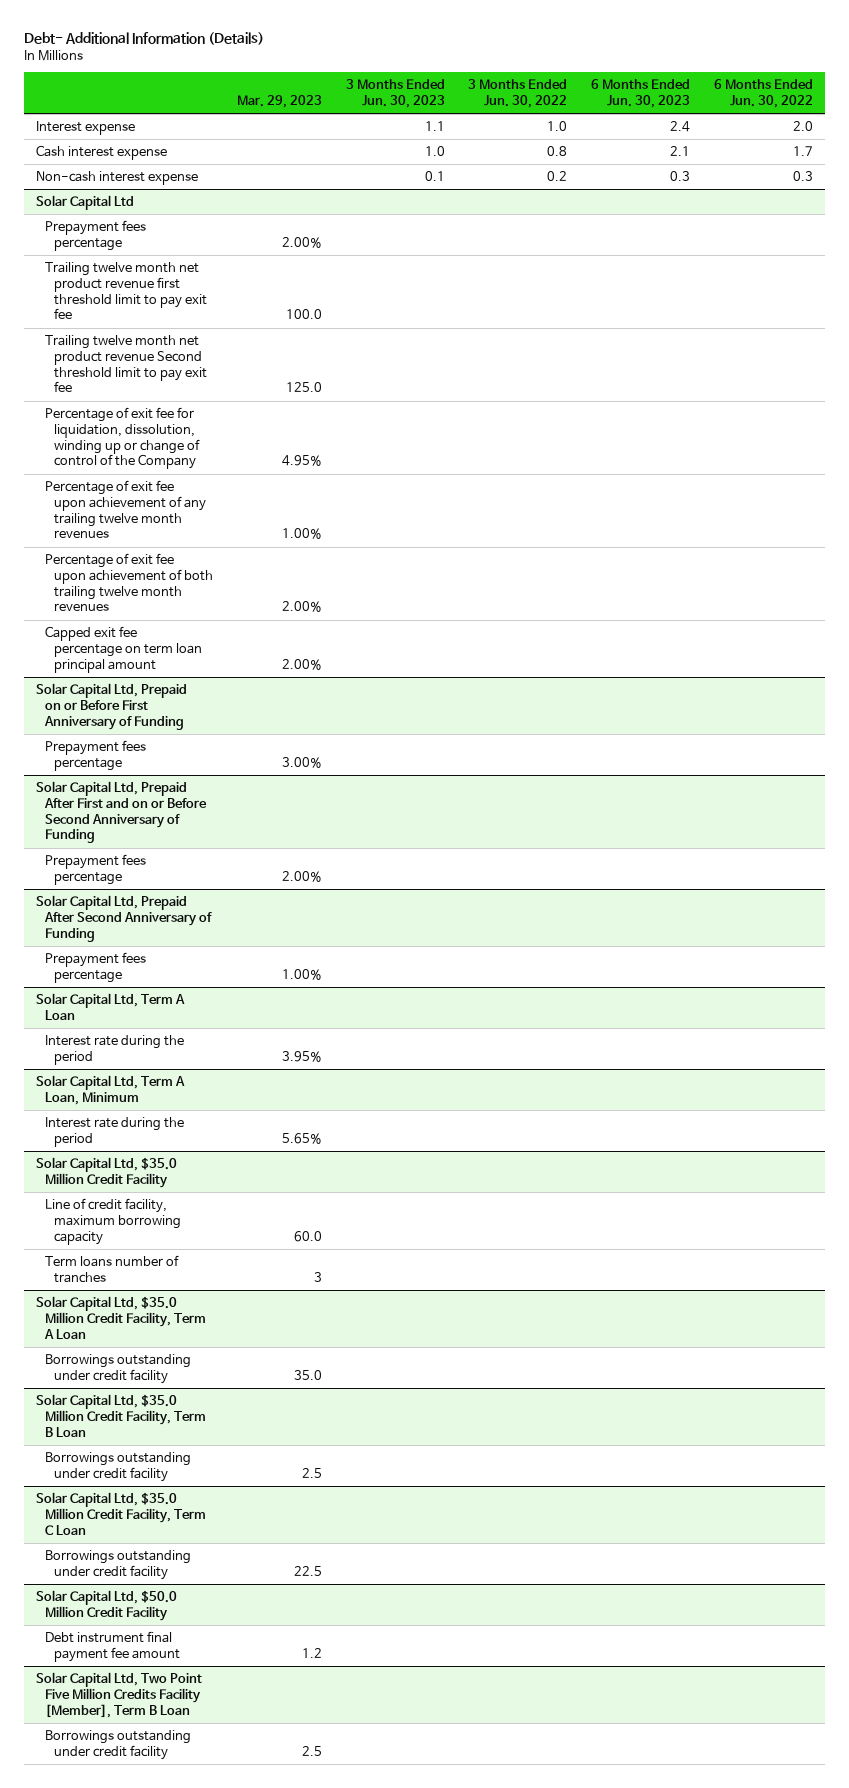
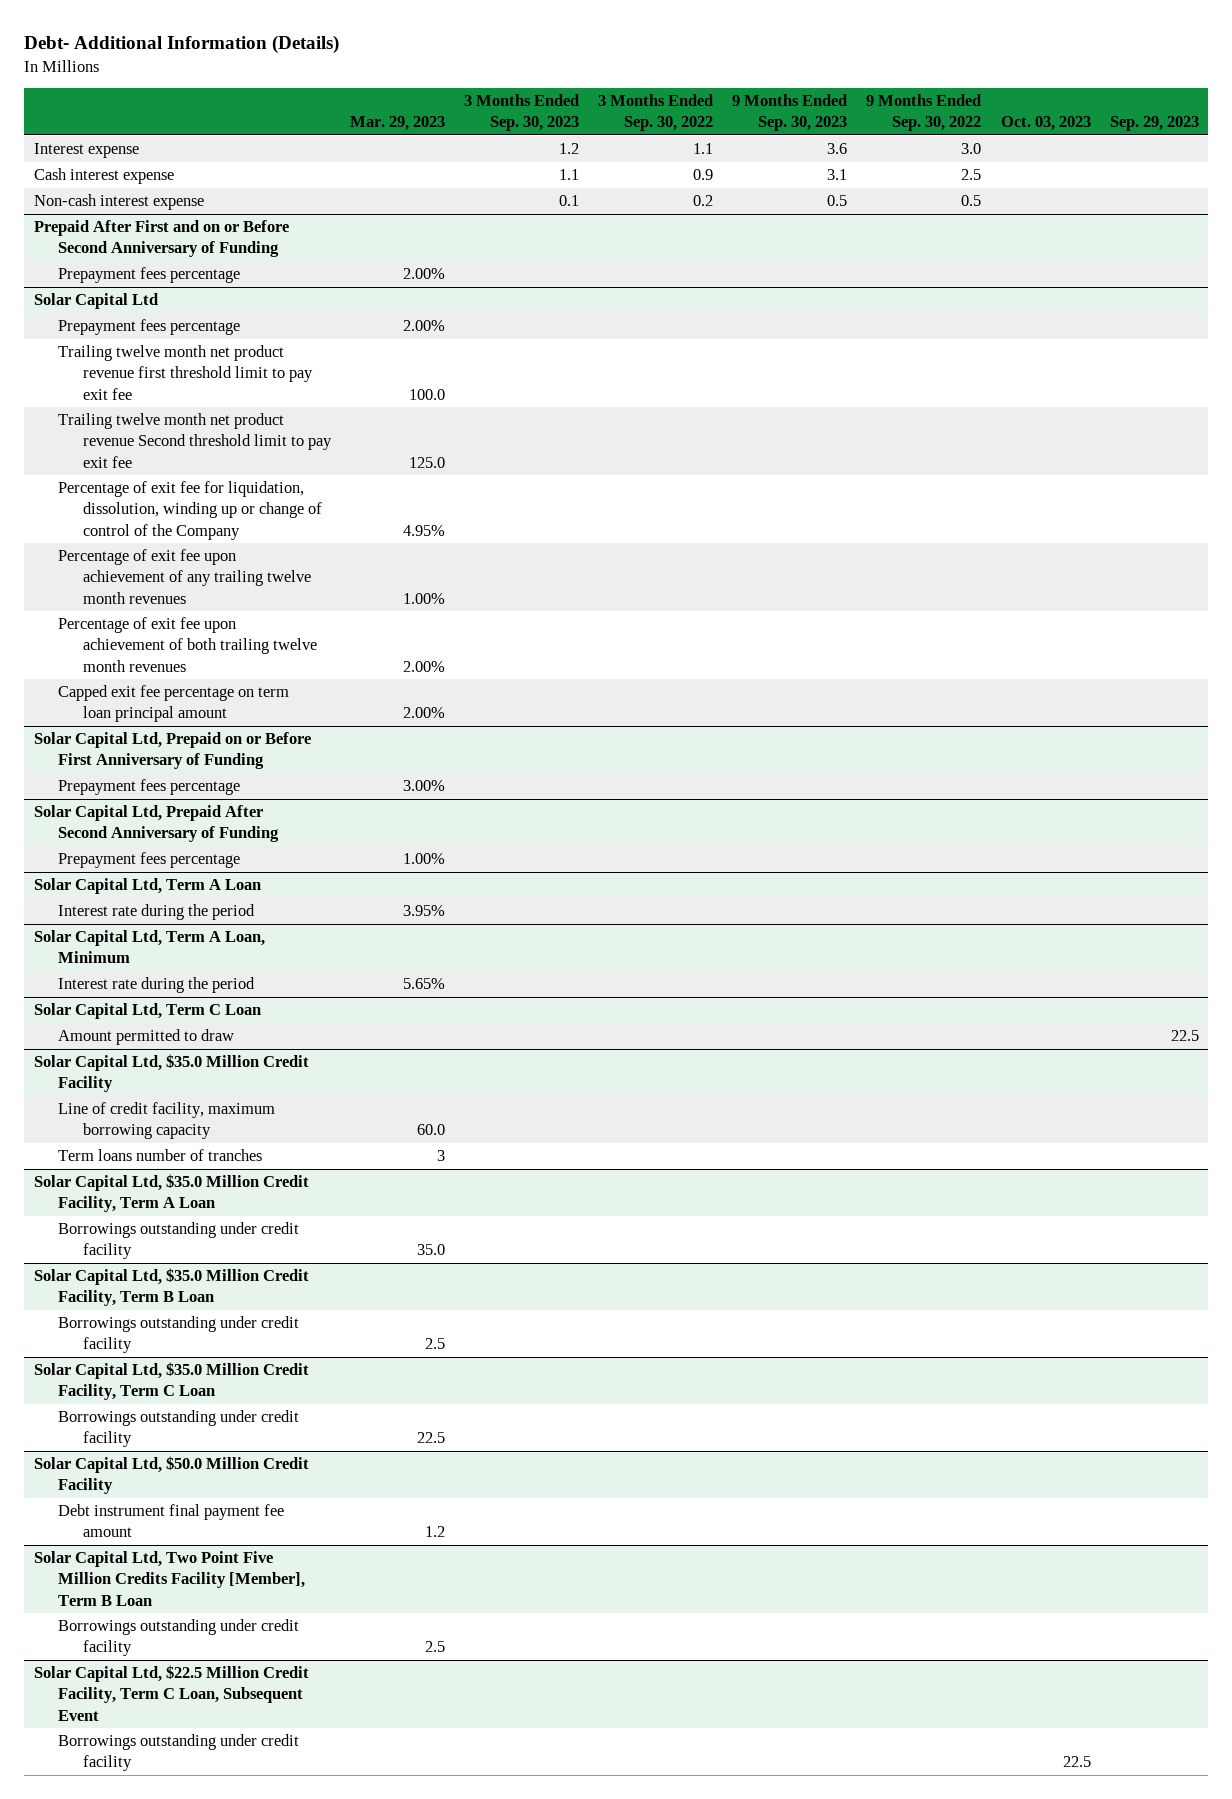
[345,79,445,109] 3 Months Ended Jun. 30, 2023 -> none
[468,79,568,109] 3 Months Ended Jun. 30, 2022 -> none
[591,79,691,109] 6 Months Ended Jun. 30, 2023 -> none
[713,79,813,109] 6 Months Ended Jun. 30, 2022 -> none
none -> [463,94,579,132] 3 Months Ended Sep. 30, 2023
none -> [598,94,714,132] 3 Months Ended Sep. 30, 2022
none -> [732,94,848,132] 9 Months Ended Sep. 30, 2023
none -> [866,94,982,132] 9 Months Ended Sep. 30, 2022
none -> [1000,116,1091,132] Oct. 03, 2023
none -> [1109,116,1199,132] Sep. 29, 2023
none -> [33,220,289,258] Prepaid After First and on or Before Second Anniversary of Funding
none -> [58,267,241,284] Prepayment fees percentage
[36,780,208,844] Solar Capital Ltd, Prepaid After First and on or Before Second Anniversary of Funding -> none
[45,853,147,885] Prepayment fees percentage -> none
none -> [33,1003,261,1020] Solar Capital Ltd, Term C Loan
none -> [58,1029,235,1046] Amount permitted to draw
none -> [33,1665,309,1721] Solar Capital Ltd, $22.5 Million Credit Facility, Term C Loan, Subsequent Event
none -> [58,1734,300,1772] Borrowings outstanding under credit facility

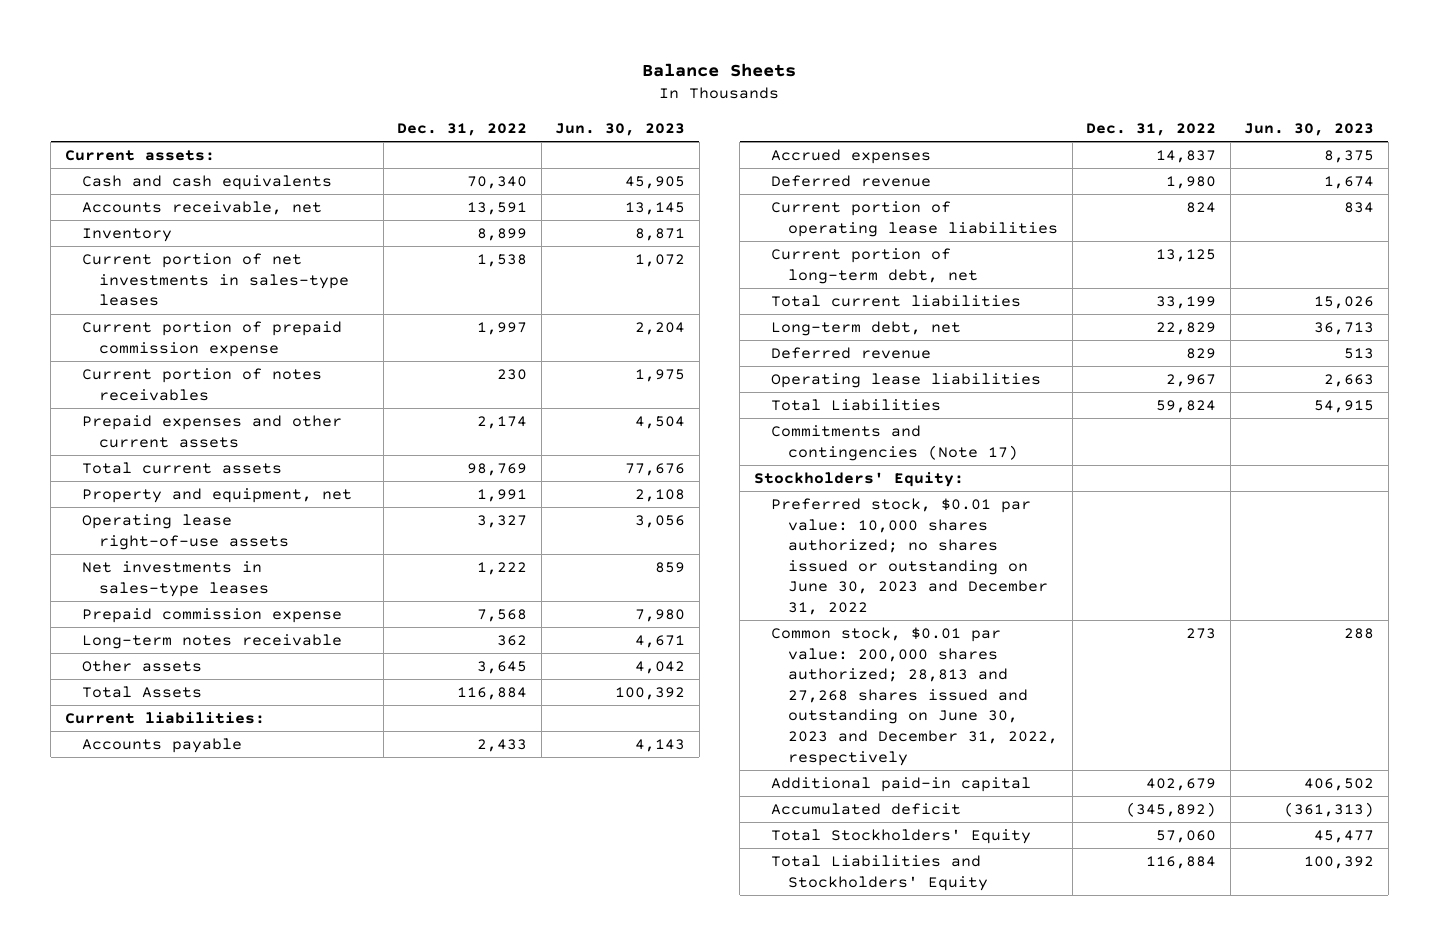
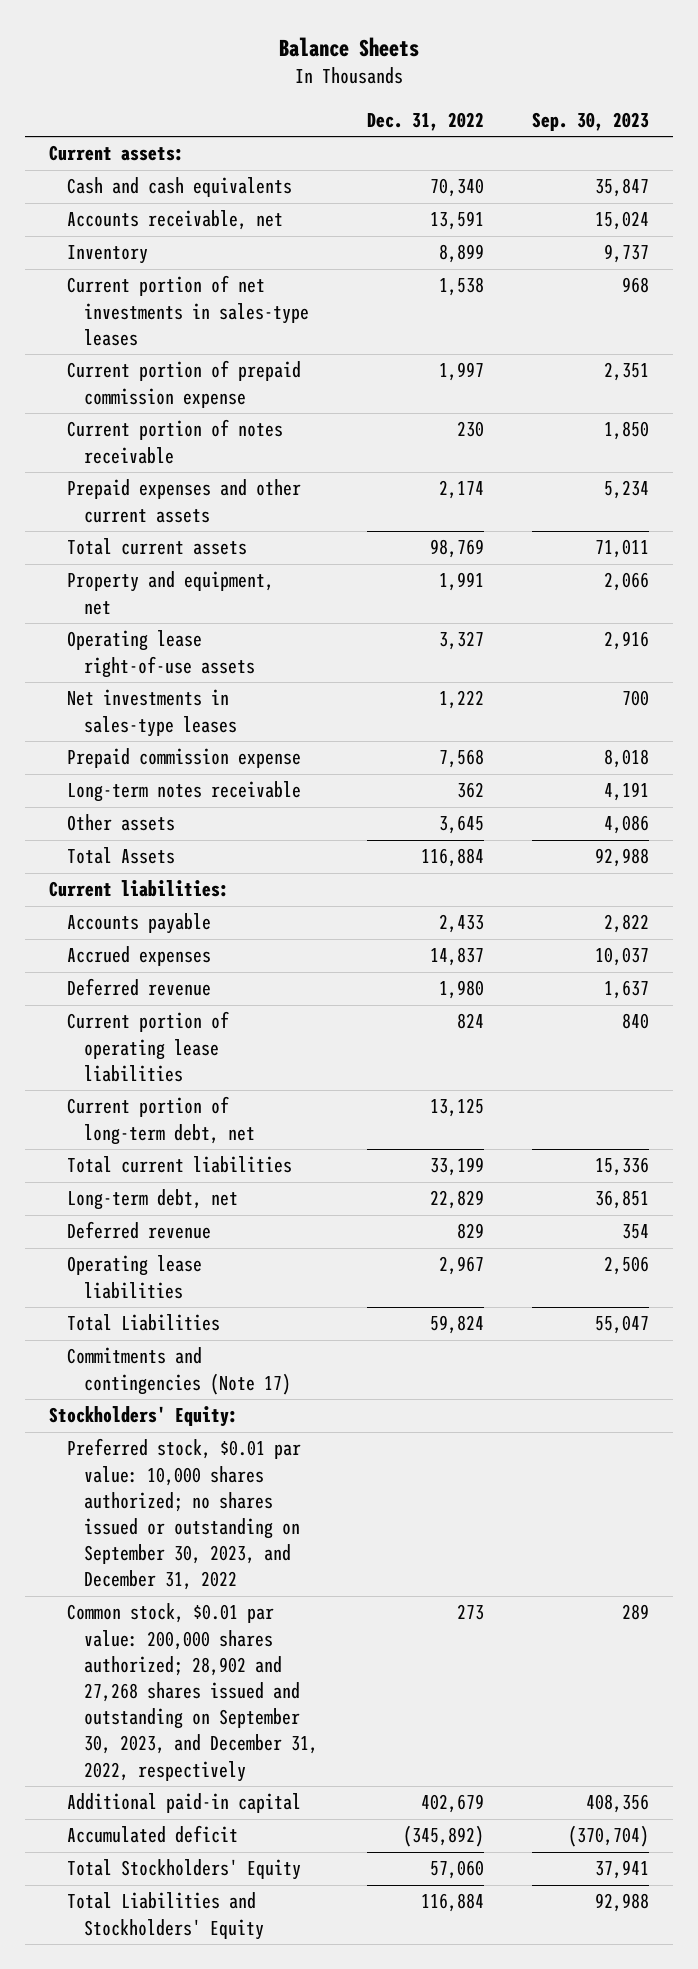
[555,122,686,136] Jun. 30, 2023 -> none
none -> [531,111,649,131] Sep. 30, 2023
[81,367,322,401] Current portion of notes receivables -> [66,419,283,464] Current portion of notes receivable
[771,497,1049,616] Preferred stock, $0.01 par value: 10,000 shares authorized; no shares issued or outstanding on June 30, 2023 and December 31, 2022 -> [66,1438,301,1591] Preferred stock, $0.01 par value: 10,000 shares authorized; no shares issued or outstanding on September 30, 2023, and December 31, 2022
[771,626,1059,766] Common stock, $0.01 par value: 200,000 shares authorized; 28,813 and 27,268 shares issued and outstanding on June 30, 2023 and December 31, 2022, respectively -> [66,1603,319,1782] Common stock, $0.01 par value: 200,000 shares authorized; 28,902 and 27,268 shares issued and outstanding on September 30, 2023, and December 31, 2022, respectively

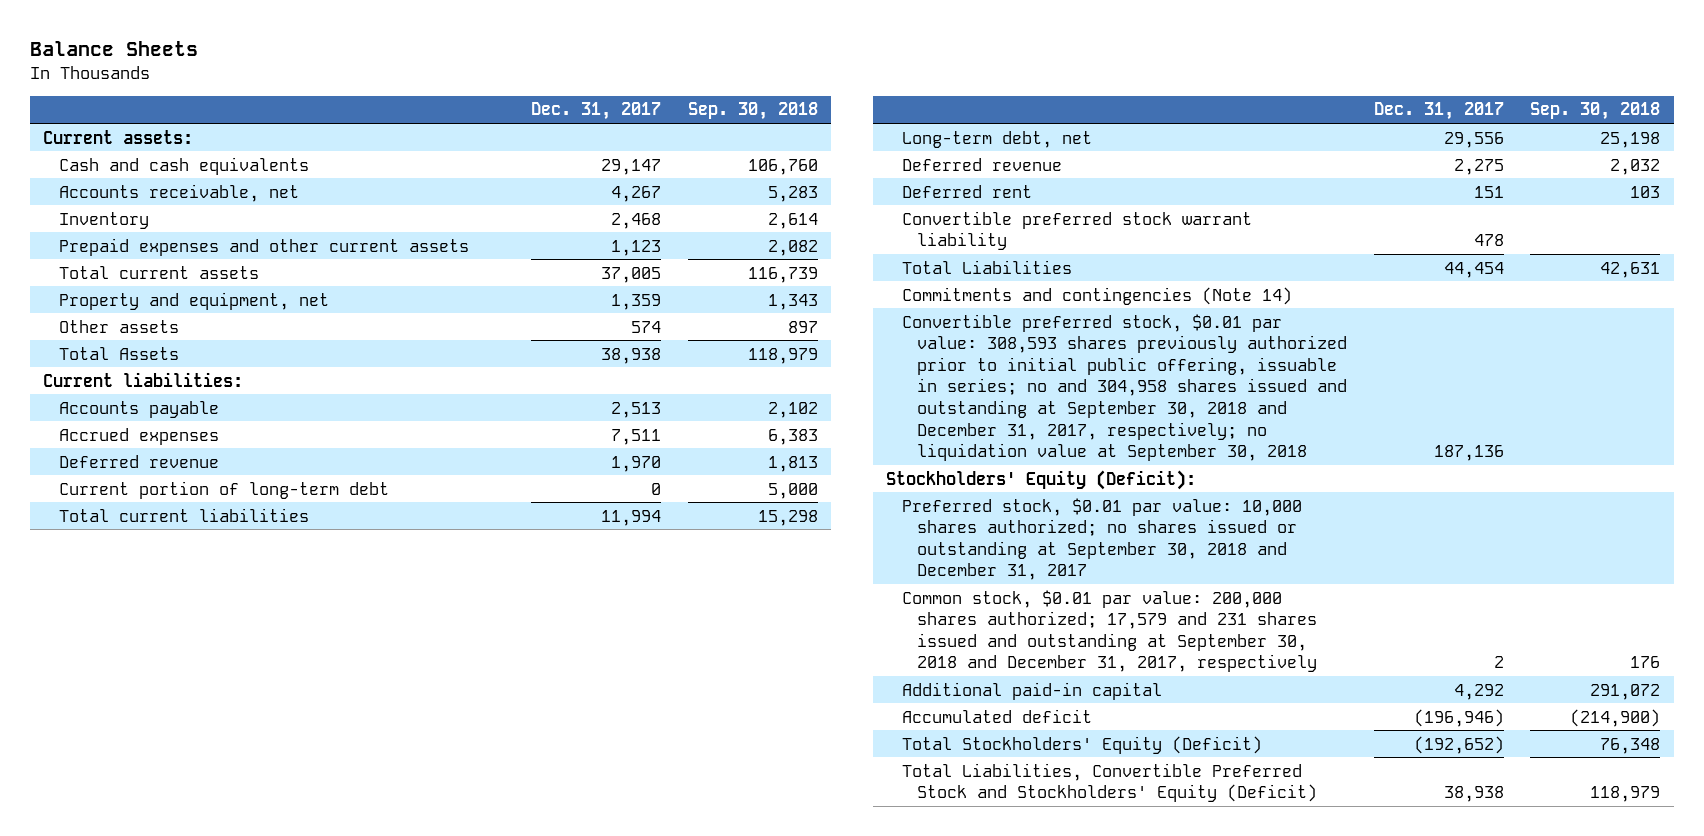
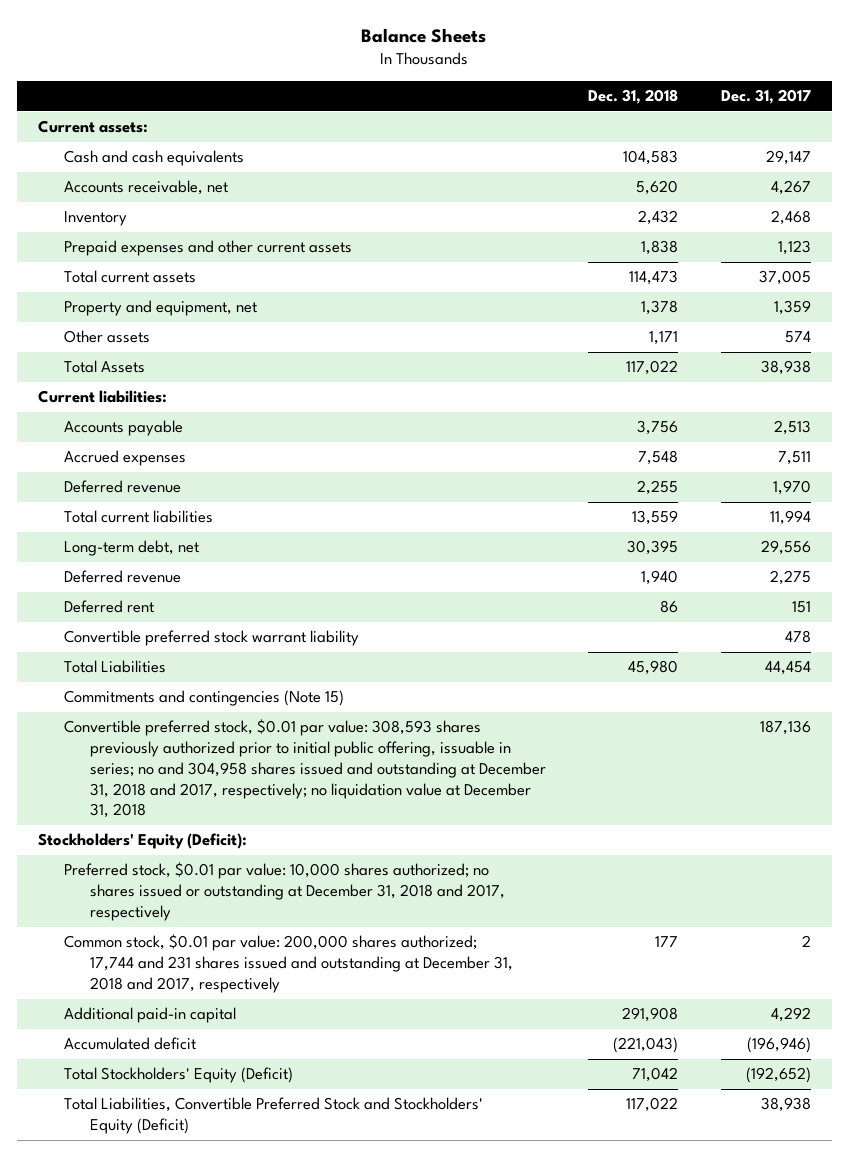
[687,102,818,121] Sep. 30, 2018 -> none
none -> [588,89,679,105] Dec. 31, 2018
[58,480,389,499] Current portion of long-term debt -> none
[901,286,1292,305] Commitments and contingencies (Note 14) -> [63,690,344,707] Commitments and contingencies (Note 15)
[901,313,1348,462] Convertible preferred stock, $0.01 par value: 308,593 shares previously authorized prior to initial public offering, issuable in series; no and 304,958 shares issued and outstanding at September 30, 2018 and December 31, 2017, respectively; no liquidation value at September 30, 2018 -> [63,719,546,819] Convertible preferred stock, $0.01 par value: 308,593 shares previously authorized prior to initial public offering, issuable in series; no and 304,958 shares issued and outstanding at December 31, 2018 and 2017, respectively; no liquidation value at December 31, 2018
[901,497,1302,581] Preferred stock, $0.01 par value: 10,000 shares authorized; no shares issued or outstanding at September 30, 2018 and December 31, 2017 -> [63,862,505,921] Preferred stock, $0.01 par value: 10,000 shares authorized; no shares issued or outstanding at December 31, 2018 and 2017, respectively
[901,589,1318,673] Common stock, $0.01 par value: 200,000 shares authorized; 17,579 and 231 shares issued and outstanding at September 30, 2018 and December 31, 2017, respectively -> [63,934,513,993] Common stock, $0.01 par value: 200,000 shares authorized; 17,744 and 231 shares issued and outstanding at December 31, 2018 and 2017, respectively

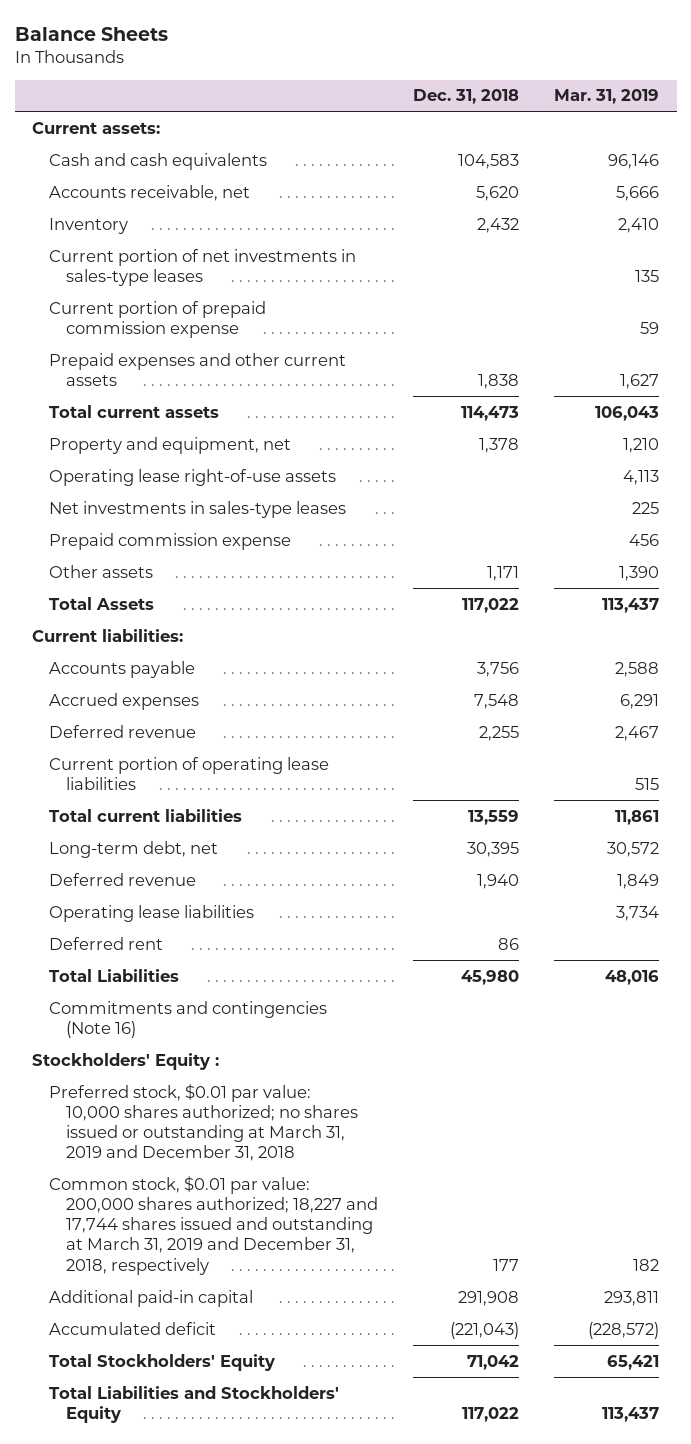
[720,89,811,105] Dec. 31, 2017 -> none
none -> [553,89,659,105] Mar. 31, 2019
none -> [48,248,356,286] Current portion of net investments in sales-type leases
none -> [48,300,266,338] Current portion of prepaid commission expense
none -> [48,468,336,486] Operating lease right-of-use assets
none -> [48,500,346,518] Net investments in sales-type leases
none -> [48,532,291,550] Prepaid commission expense
none -> [48,756,329,790] Current portion of operating lease liabilities
none -> [48,904,254,922] Operating lease liabilities
[63,630,359,647] Convertible preferred stock warrant liability -> none
[63,719,546,819] Convertible preferred stock, $0.01 par value: 308,593 shares previously authorized prior to initial public offering, issuable in series; no and 304,958 shares issued and outstanding at December 31, 2018 and 2017, respectively; no liquidation value at December 31, 2018 -> none
[63,690,344,707] Commitments and contingencies (Note 15) -> [48,1000,327,1038] Commitments and contingencies (Note 16)
[37,833,247,850] Stockholders' Equity (Deficit): -> [32,1052,220,1070] Stockholders' Equity :
[63,862,505,921] Preferred stock, $0.01 par value: 10,000 shares authorized; no shares issued or outstanding at December 31, 2018 and 2017, respectively -> [48,1083,358,1162] Preferred stock, $0.01 par value: 10,000 shares authorized; no shares issued or outstanding at March 31, 2019 and December 31, 2018
[63,934,513,993] Common stock, $0.01 par value: 200,000 shares authorized; 17,744 and 231 shares issued and outstanding at December 31, 2018 and 2017, respectively -> [48,1175,378,1275] Common stock, $0.01 par value: 200,000 shares authorized; 18,227 and 17,744 shares issued and outstanding at March 31, 2019 and December 31, 2018, respectively
[63,1067,293,1084] Total Stockholders' Equity (Deficit) -> [48,1353,275,1371] Total Stockholders' Equity
[63,1097,483,1135] Total Liabilities, Convertible Preferred Stock and Stockholders' Equity (Deficit) -> [48,1385,339,1423] Total Liabilities and Stockholders' Equity

